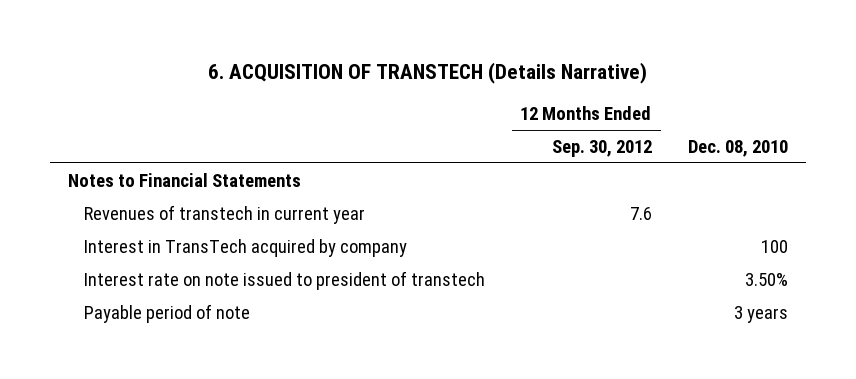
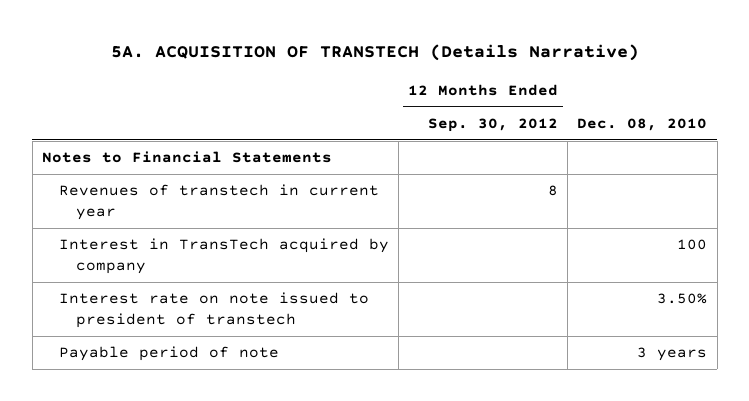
[208,61,648,84] 6. ACQUISITION OF TRANSTECH (Details Narrative) -> [110,44,639,62] 5A. ACQUISITION OF TRANSTECH (Details Narrative)
[629,206,652,220] 7.6 -> [548,185,559,197] 8

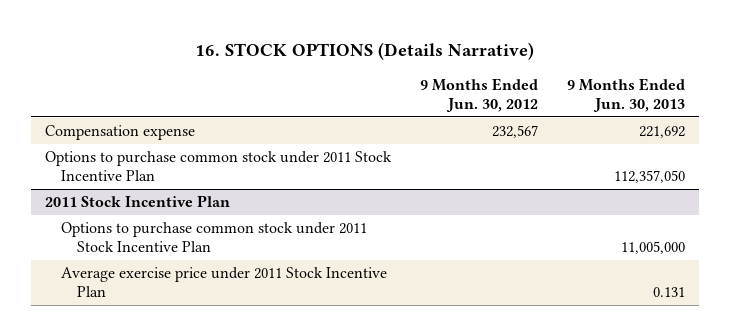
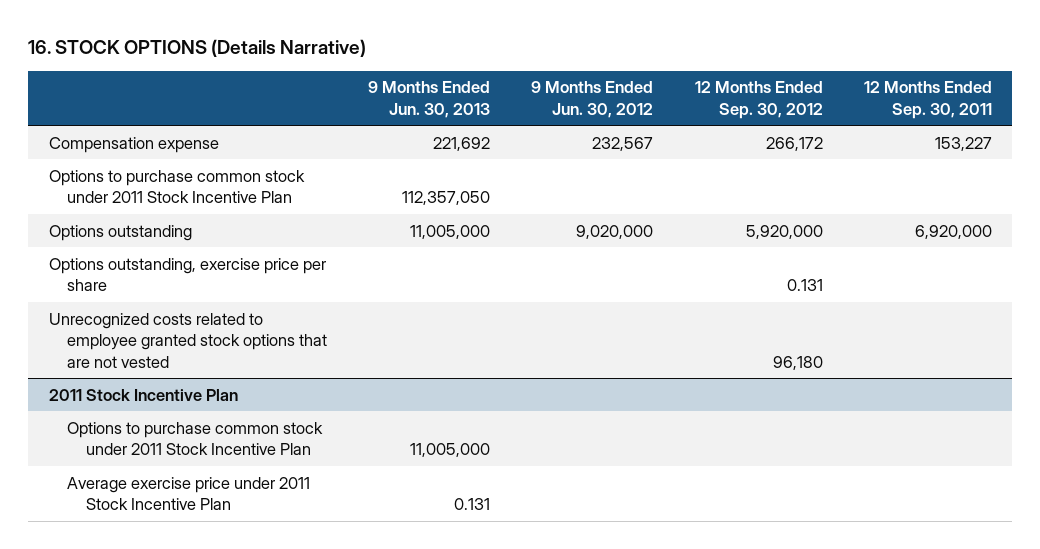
none -> [694,81,823,119] 12 Months Ended Sep. 30, 2012
none -> [863,81,992,119] 12 Months Ended Sep. 30, 2011
none -> [48,224,192,241] Options outstanding
none -> [48,257,326,292] Options outstanding, exercise price per share
none -> [48,312,328,368] Unrecognized costs related to employee granted stock options that are not vested

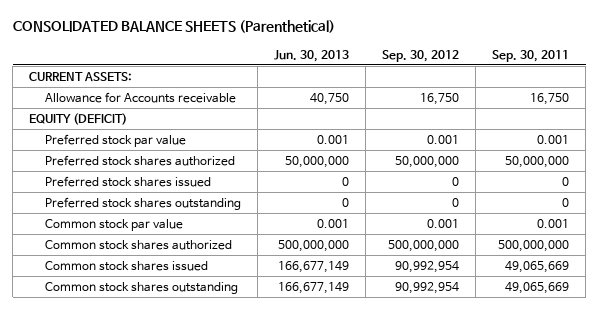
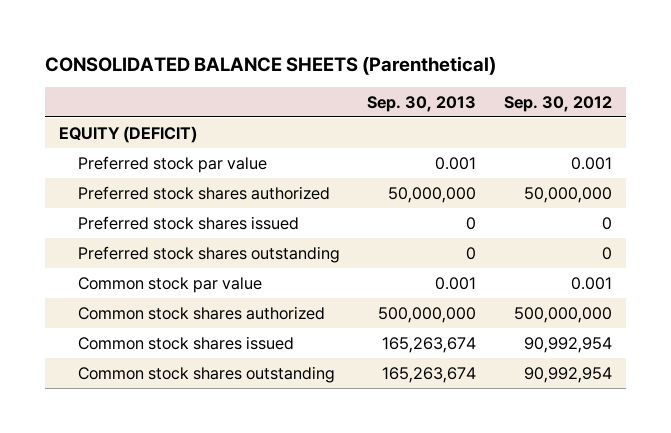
[274,49,350,62] Jun. 30, 2013 -> none
[492,49,570,62] Sep. 30, 2011 -> none
none -> [367,95,477,112] Sep. 30, 2013
[29,72,133,83] CURRENT ASSETS: -> none
[45,92,237,104] Allowance for Accounts receivable -> none

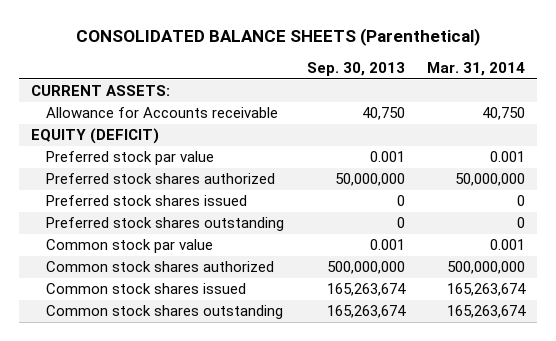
[504,95,613,112] Sep. 30, 2012 -> none
none -> [427,62,526,77] Mar. 31, 2014
none -> [30,85,170,97] CURRENT ASSETS:
none -> [46,107,279,119] Allowance for Accounts receivable

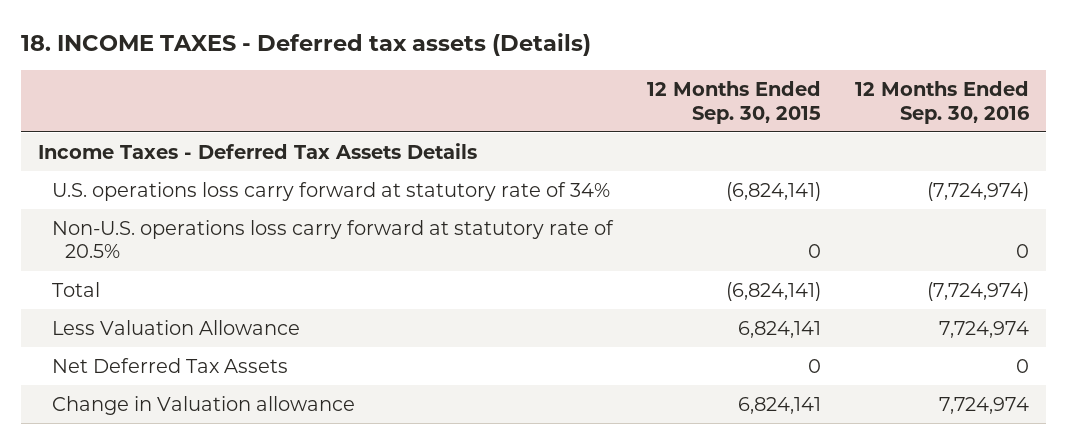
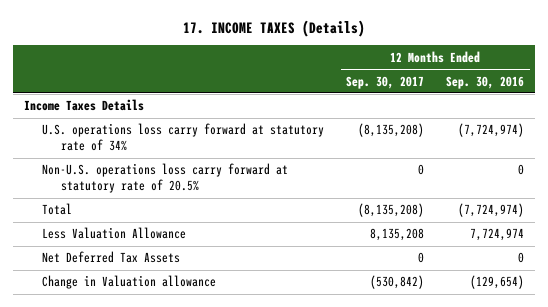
[20,33,591,57] 18. INCOME TAXES - Deferred tax assets (Details) -> [183,19,366,37] 17. INCOME TAXES (Details)
[646,81,821,124] 12 Months Ended Sep. 30, 2015 -> none
none -> [346,75,425,89] Sep. 30, 2017
[37,142,477,159] Income Taxes - Deferred Tax Assets Details -> [23,99,144,112] Income Taxes Details
[938,396,1029,414] 7,724,974 -> [470,275,525,290] (129,654)

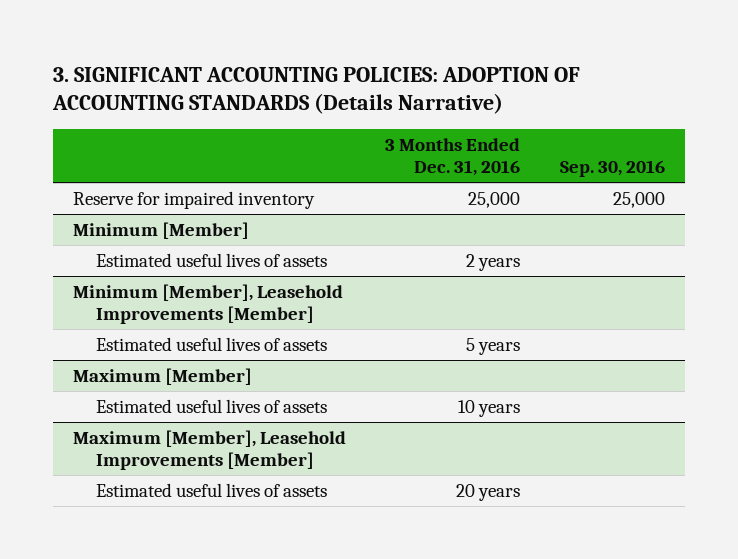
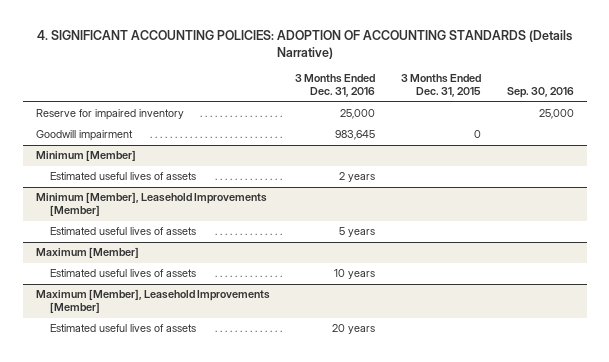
[51,66,580,115] 3. SIGNIFICANT ACCOUNTING POLICIES: ADOPTION OF ACCOUNTING STANDARDS (Details Narrative) -> [36,29,572,59] 4. SIGNIFICANT ACCOUNTING POLICIES: ADOPTION OF ACCOUNTING STANDARDS (Details Narrative)
none -> [401,74,482,98] 3 Months Ended Dec. 31, 2015
none -> [35,130,133,142] Goodwill impairment

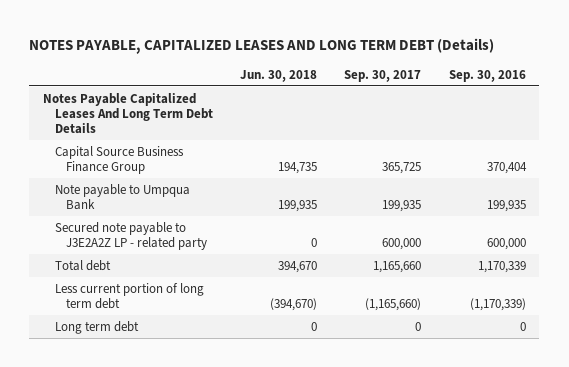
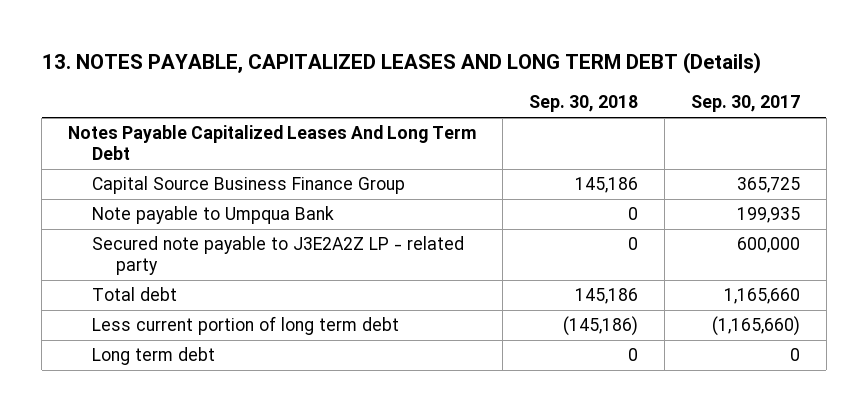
[29,37,495,54] NOTES PAYABLE, CAPITALIZED LEASES AND LONG TERM DEBT (Details) -> [41,52,761,75] 13. NOTES PAYABLE, CAPITALIZED LEASES AND LONG TERM DEBT (Details)
[239,69,317,82] Jun. 30, 2018 -> none
[448,69,526,82] Sep. 30, 2016 -> none
none -> [528,95,638,113] Sep. 30, 2018
[42,92,213,135] Notes Payable Capitalized Leases And Long Term Debt Details -> [68,125,477,161] Notes Payable Capitalized Leases And Long Term Debt

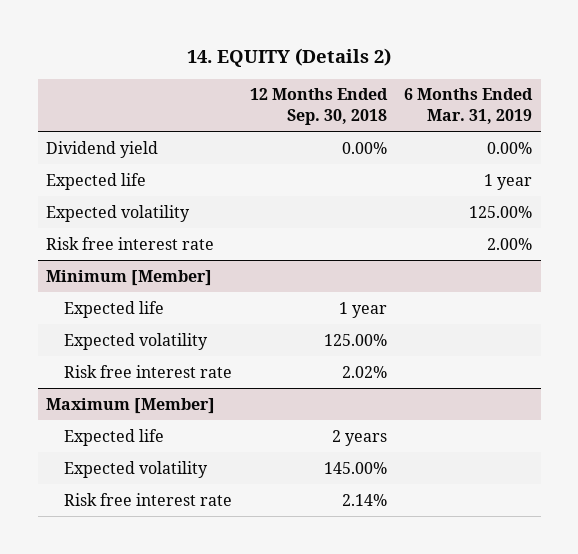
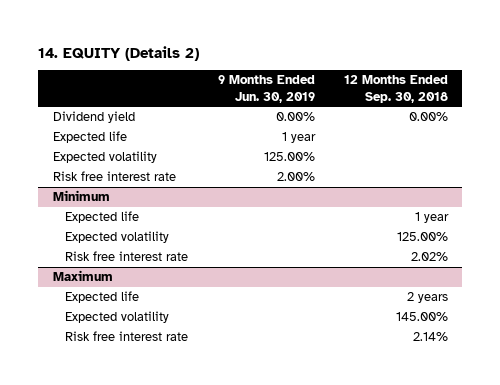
[404,88,534,125] 6 Months Ended Mar. 31, 2019 -> none
none -> [217,75,315,103] 9 Months Ended Jun. 30, 2019
[46,269,213,286] Minimum [Member] -> [52,190,110,202] Minimum
[46,397,216,414] Maximum [Member] -> [52,270,113,282] Maximum

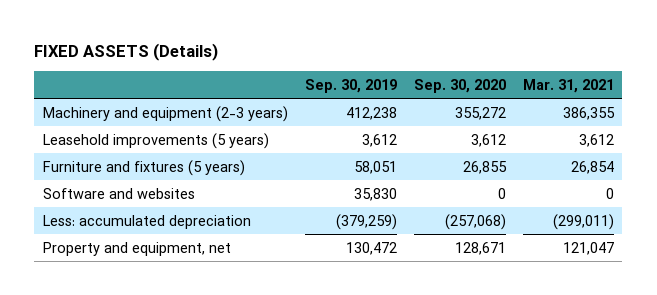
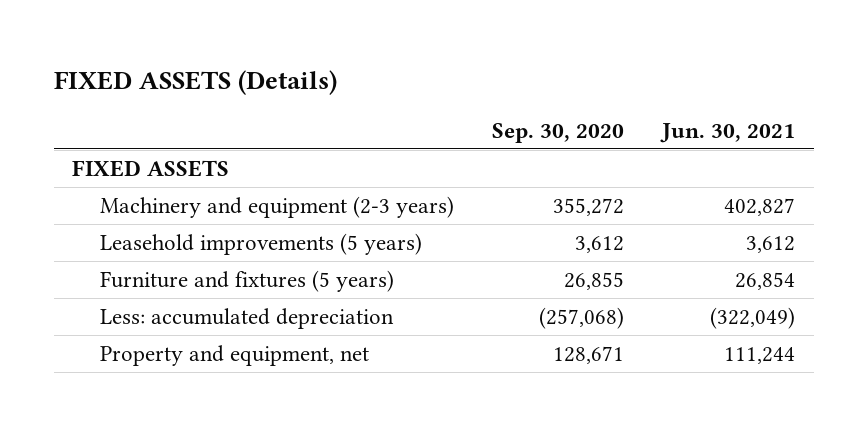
[304,78,397,93] Sep. 30, 2019 -> none
[522,78,614,93] Mar. 31, 2021 -> none
none -> [659,122,795,143] Jun. 30, 2021
none -> [72,159,230,177] FIXED ASSETS
[42,187,195,199] Software and websites -> none

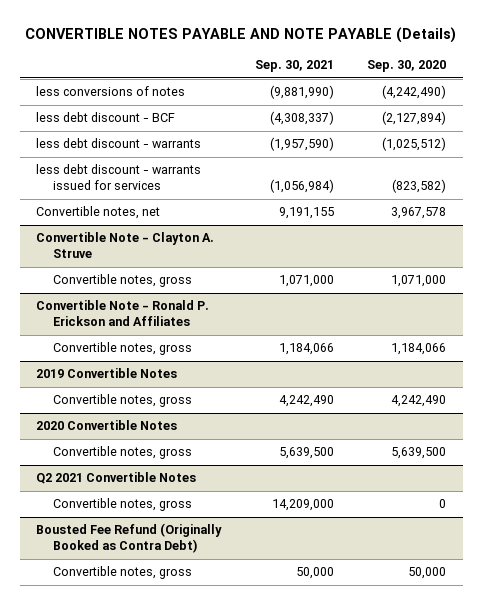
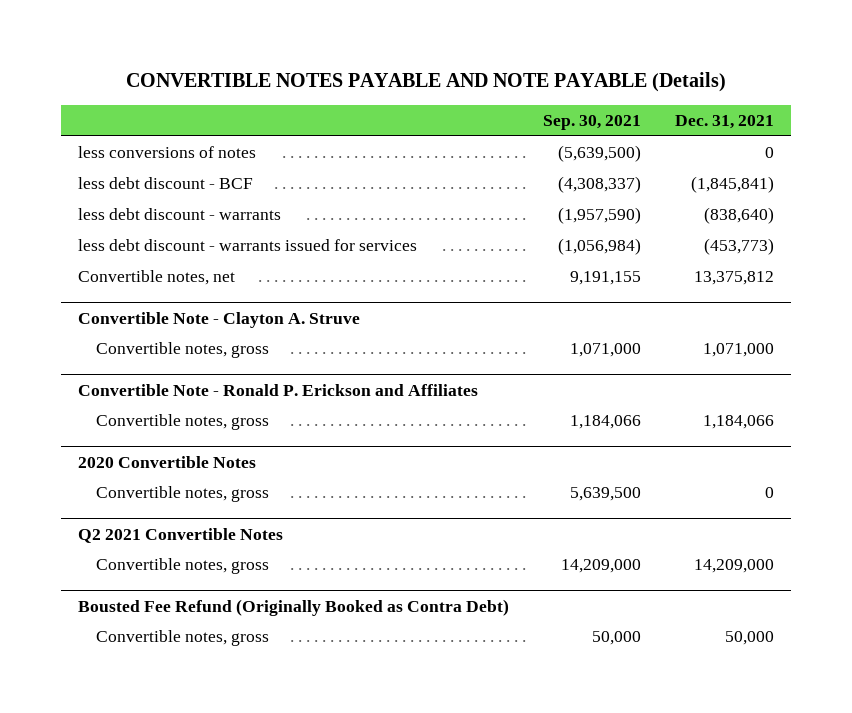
[367,60,447,73] Sep. 30, 2020 -> none
none -> [675,114,775,129] Dec. 31, 2021
[269,85,334,100] (9,881,990) -> [557,144,641,162] (5,639,500)
[36,368,178,379] 2019 Convertible Notes -> none
[52,394,192,408] Convertible notes, gross -> none

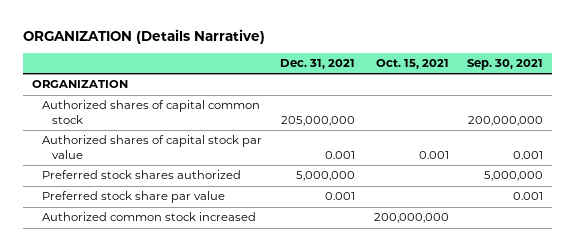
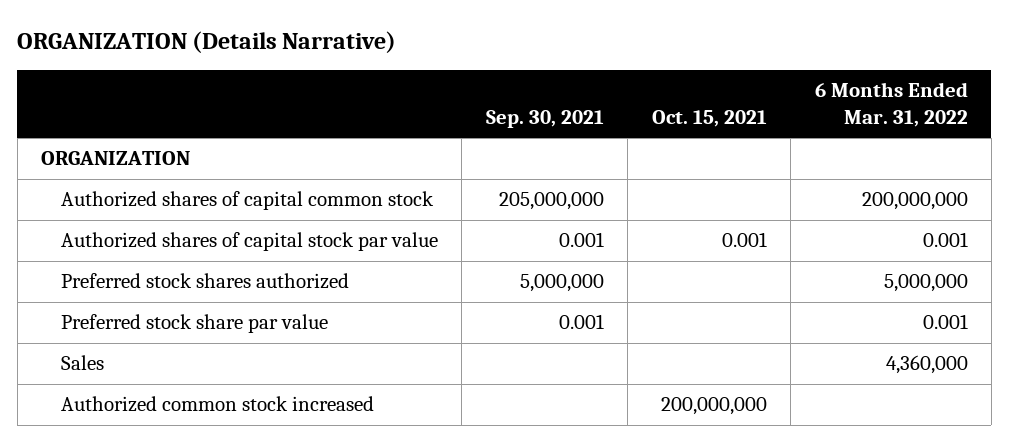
[280,59,356,70] Dec. 31, 2021 -> none
none -> [814,82,968,127] 6 Months Ended Mar. 31, 2022
[468,116,544,127] 200,000,000 -> [498,192,604,211] 205,000,000
none -> [60,355,104,371] Sales

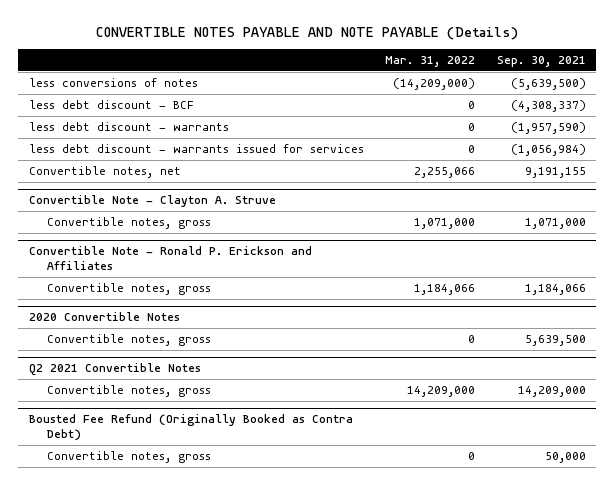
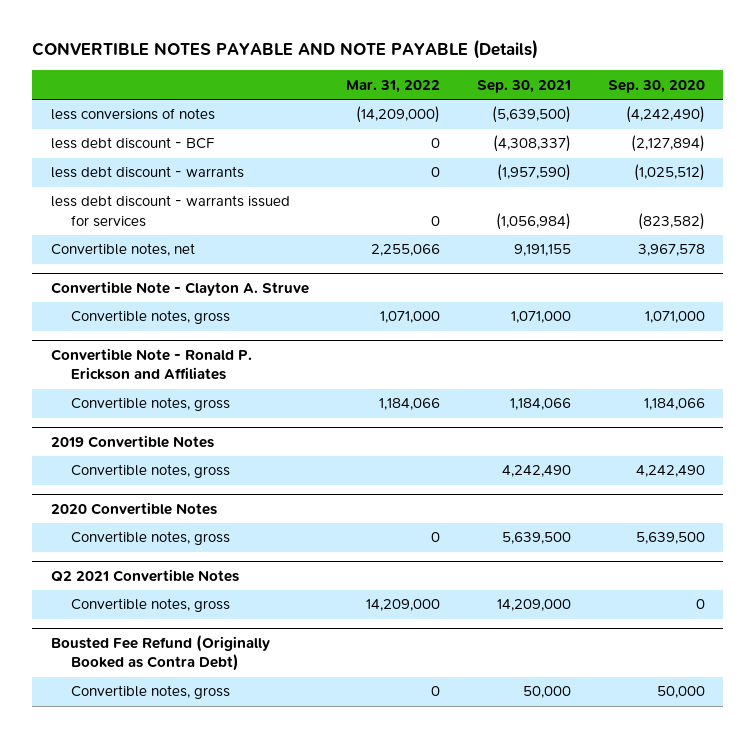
none -> [607,79,705,93] Sep. 30, 2020
none -> [50,435,214,449] 2019 Convertible Notes
none -> [70,464,230,479] Convertible notes, gross

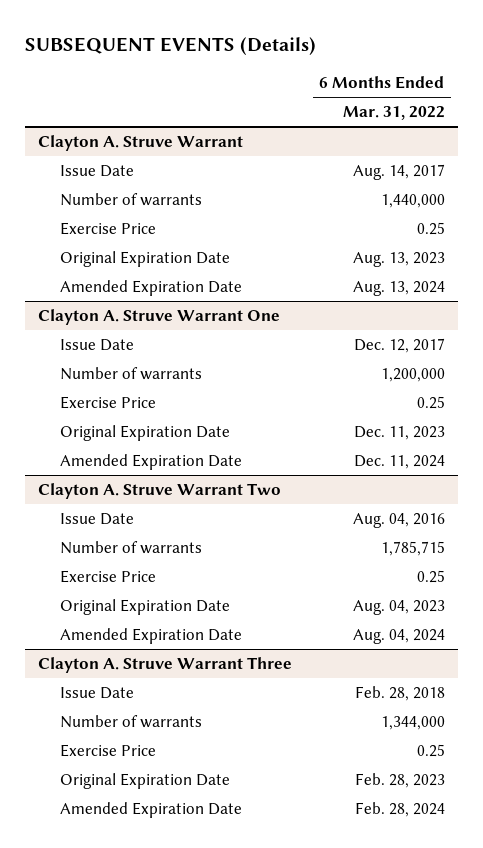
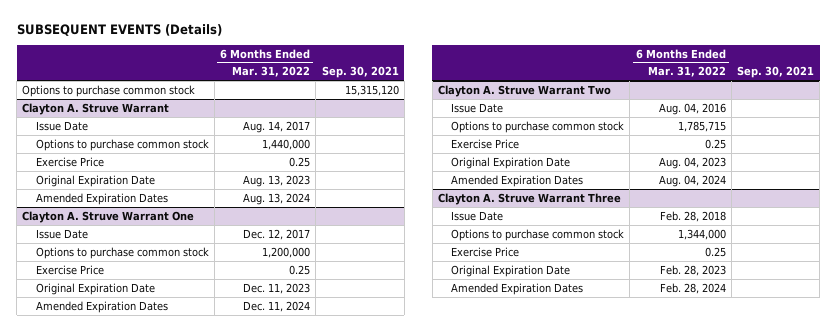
none -> [321,66,399,79] Sep. 30, 2021
none -> [22,84,196,97] Options to purchase common stock
[60,193,203,207] Number of warrants -> [35,138,209,151] Options to purchase common stock
[60,280,243,297] Amended Expiration Date -> [35,192,168,205] Amended Expiration Dates
[60,367,203,381] Number of warrants -> [35,246,209,259] Options to purchase common stock
[60,454,243,471] Amended Expiration Date -> [35,300,168,313] Amended Expiration Dates
[60,541,203,555] Number of warrants -> [451,120,625,133] Options to purchase common stock
[60,628,243,645] Amended Expiration Date -> [451,174,584,187] Amended Expiration Dates
[60,715,203,729] Number of warrants -> [451,228,625,241] Options to purchase common stock
[60,802,243,819] Amended Expiration Date -> [451,282,584,295] Amended Expiration Dates

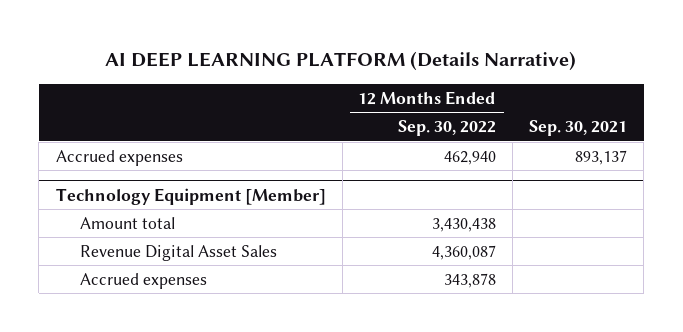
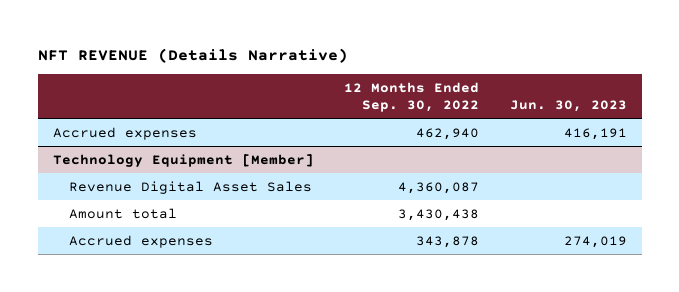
[105,51,577,72] AI DEEP LEARNING PLATFORM (Details Narrative) -> [37,47,348,63] NFT REVENUE (Details Narrative)
[528,120,627,137] Sep. 30, 2021 -> none
none -> [509,100,627,113] Jun. 30, 2023
[80,216,176,229] Amount total -> [68,207,177,219] Amount total

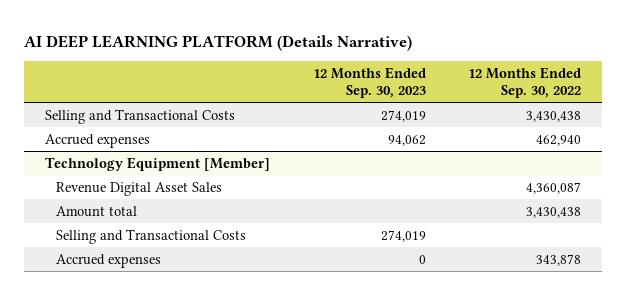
[37,47,348,63] NFT REVENUE (Details Narrative) -> [24,34,413,51] AI DEEP LEARNING PLATFORM (Details Narrative)
[509,100,627,113] Jun. 30, 2023 -> none
none -> [312,66,426,99] 12 Months Ended Sep. 30, 2023
none -> [45,108,236,124] Selling and Transactional Costs
none -> [56,228,247,244] Selling and Transactional Costs

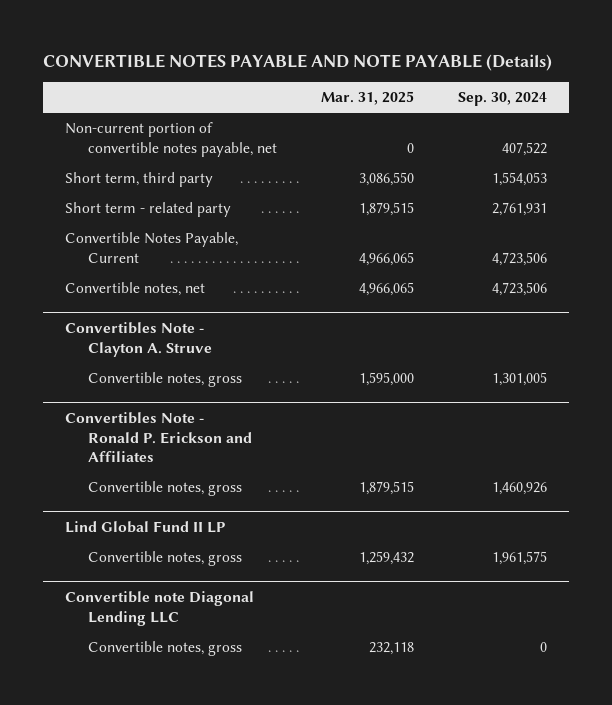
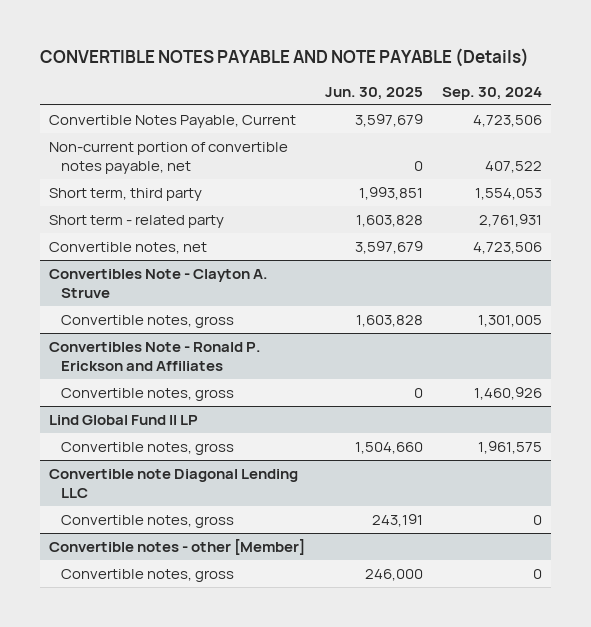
[320,91,414,106] Mar. 31, 2025 -> none
none -> [324,86,423,100] Jun. 30, 2025
[64,232,238,263] Convertible Notes Payable, Current -> [49,114,297,128] Convertible Notes Payable, Current
none -> [49,538,306,555] Convertible notes - other [Member]
none -> [61,568,235,582] Convertible notes, gross

